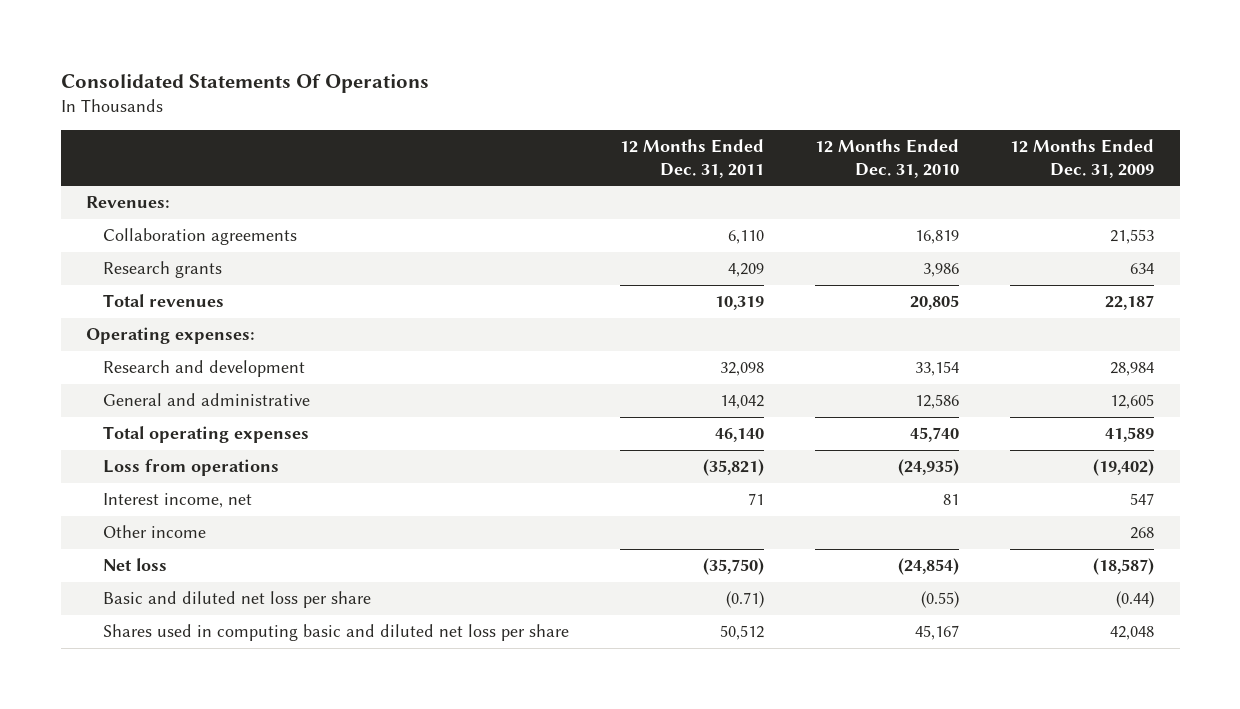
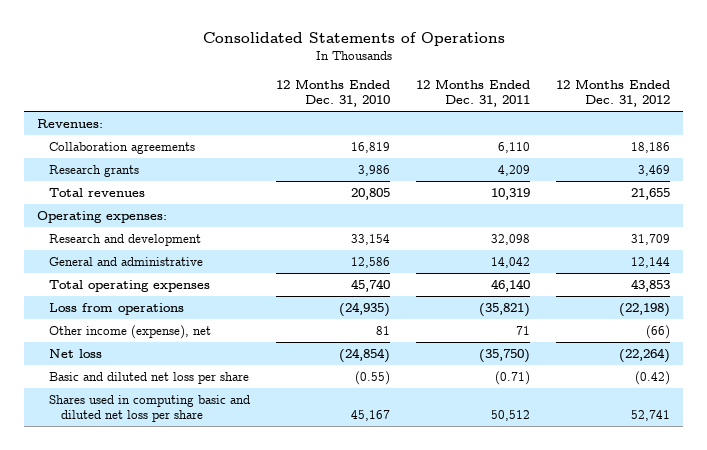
[60,74,429,94] Consolidated Statements Of Operations -> [202,32,505,47] Consolidated Statements of Operations
[1010,139,1155,178] 12 Months Ended Dec. 31, 2009 -> none
none -> [556,78,671,107] 12 Months Ended Dec. 31, 2012
[103,525,207,539] Other income -> none
[103,493,253,509] Interest income, net -> [49,325,212,340] Other income (expense), net

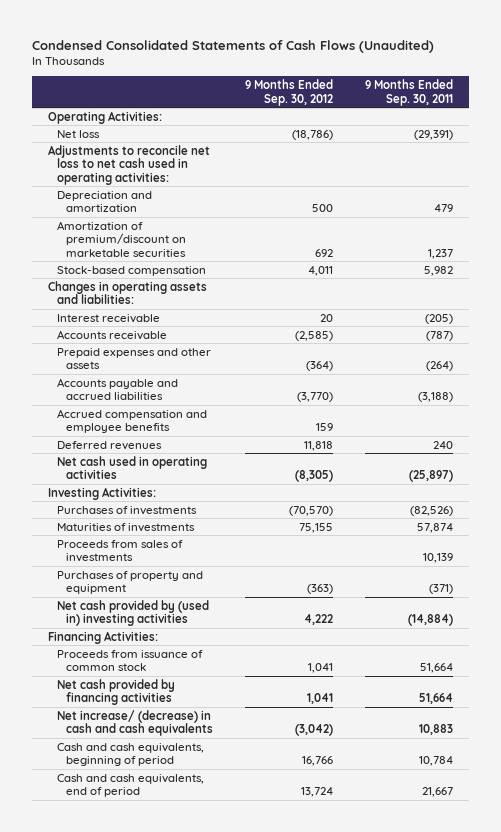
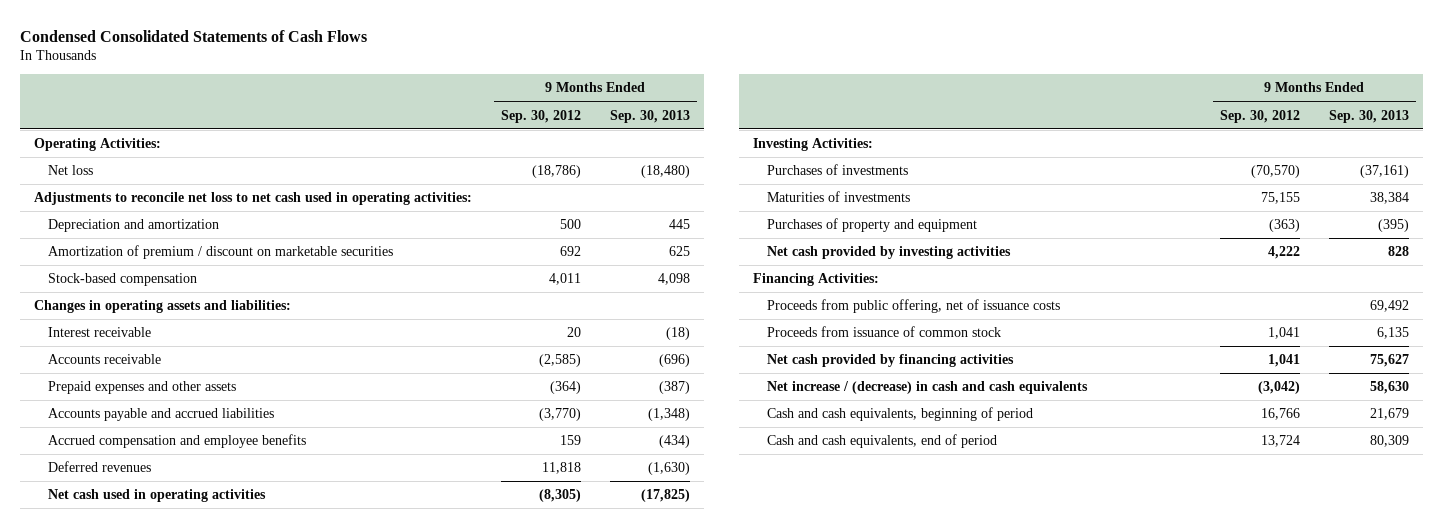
[32,39,435,53] Condensed Consolidated Statements of Cash Flows (Unaudited) -> [19,29,367,42] Condensed Consolidated Statements of Cash Flows
[365,79,454,106] 9 Months Ended Sep. 30, 2011 -> none
none -> [609,109,690,123] Sep. 30, 2013
[56,220,186,257] Amortization of premium/discount on marketable securities -> [47,245,393,260] Amortization of premium / discount on marketable securities
[56,539,183,563] Proceeds from sales of investments -> none
[56,599,209,627] Net cash provided by (used in) investing activities -> [766,246,1011,260] Net cash provided by investing activities
none -> [766,299,1060,314] Proceeds from public offering, net of issuance costs
[56,709,213,737] Net increase/ (decrease) in cash and cash equivalents -> [766,381,1088,395] Net increase / (decrease) in cash and cash equivalents

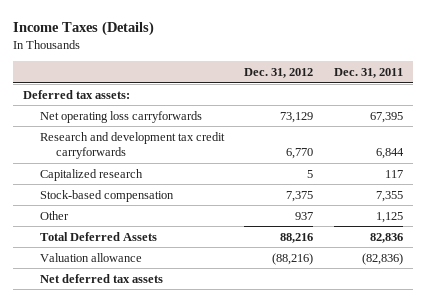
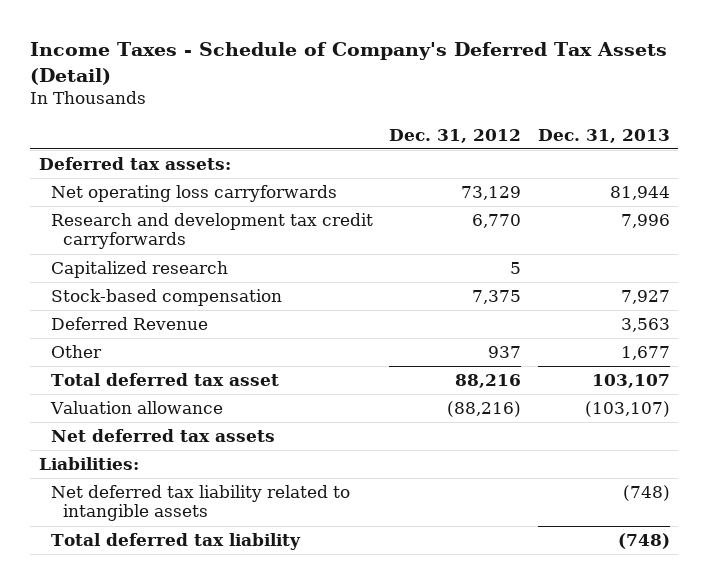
[12,21,154,37] Income Taxes (Details) -> [30,41,668,85] Income Taxes - Schedule of Company's Deferred Tax Assets (Detail)
[333,67,403,78] Dec. 31, 2011 -> none
none -> [537,128,670,143] Dec. 31, 2013
none -> [50,317,208,331] Deferred Revenue
[39,231,157,241] Total Deferred Assets -> [50,373,279,387] Total deferred tax asset
none -> [38,457,139,471] Liabilities:
none -> [50,485,350,522] Net deferred tax liability related to intangible assets
none -> [50,533,301,551] Total deferred tax liability

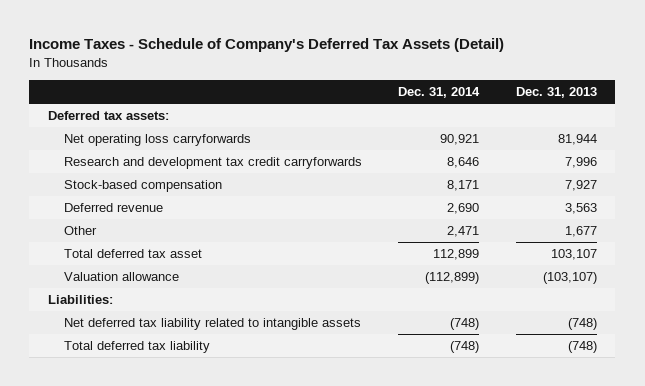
[389,128,522,143] Dec. 31, 2012 -> none
none -> [398,87,481,99] Dec. 31, 2014
[50,261,228,279] Capitalized research -> none
[50,317,208,331] Deferred Revenue -> [63,203,163,213] Deferred revenue
[50,429,275,443] Net deferred tax assets -> none

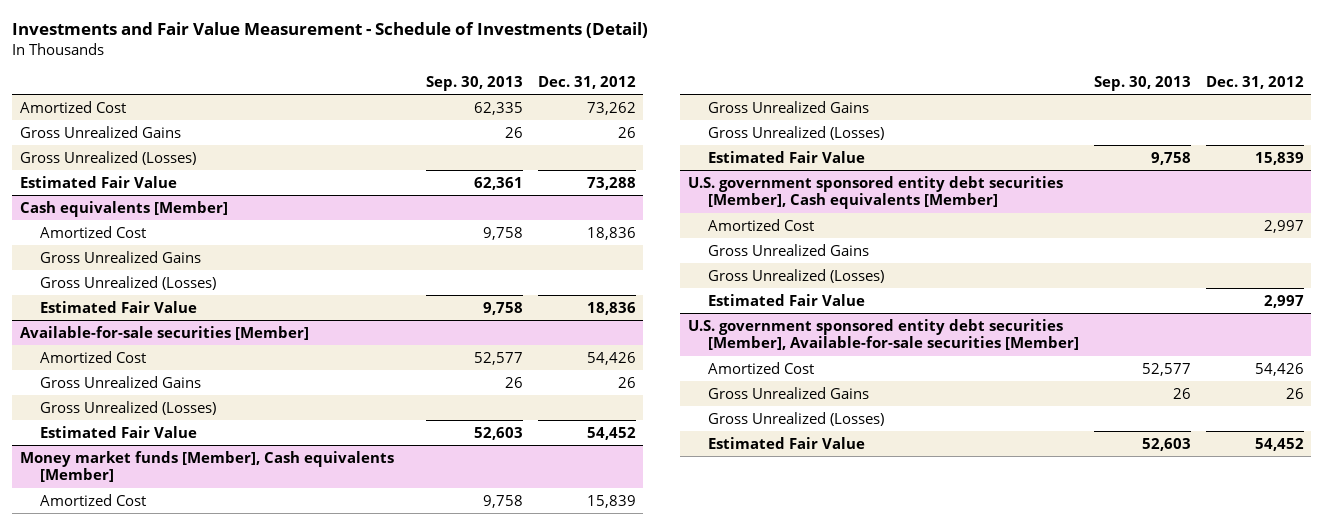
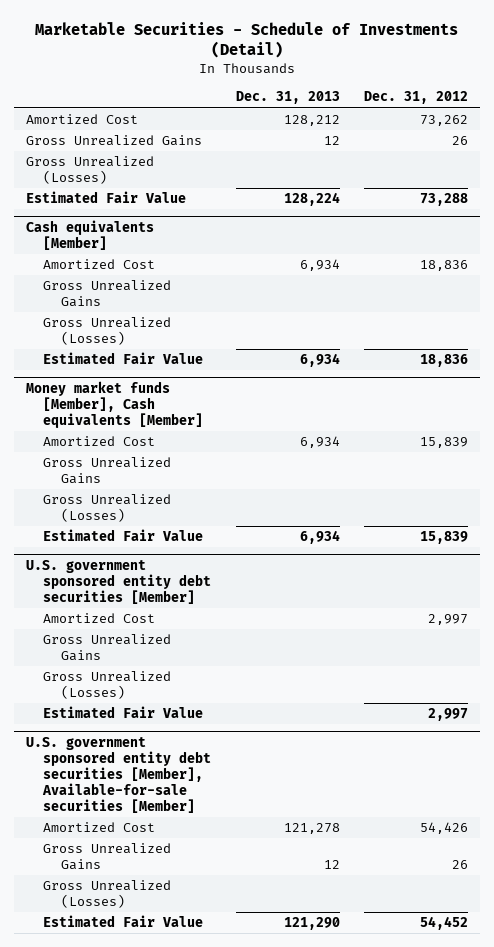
[12,21,649,38] Investments and Fair Value Measurement - Schedule of Investments (Detail) -> [34,21,458,59] Marketable Securities - Schedule of Investments (Detail)
[425,75,523,91] Sep. 30, 2013 -> none
none -> [235,91,340,105] Dec. 31, 2013
[19,325,309,340] Available-for-sale securities [Member] -> none
[39,350,146,363] Amortized Cost -> none
[39,375,201,388] Gross Unrealized Gains -> none
[39,400,216,415] Gross Unrealized (Losses) -> none
[39,425,197,438] Estimated Fair Value -> none
[687,175,1063,210] U.S. government sponsored entity debt securities [Member], Cash equivalents [Member] -> [26,560,212,605] U.S. government sponsored entity debt securities [Member]

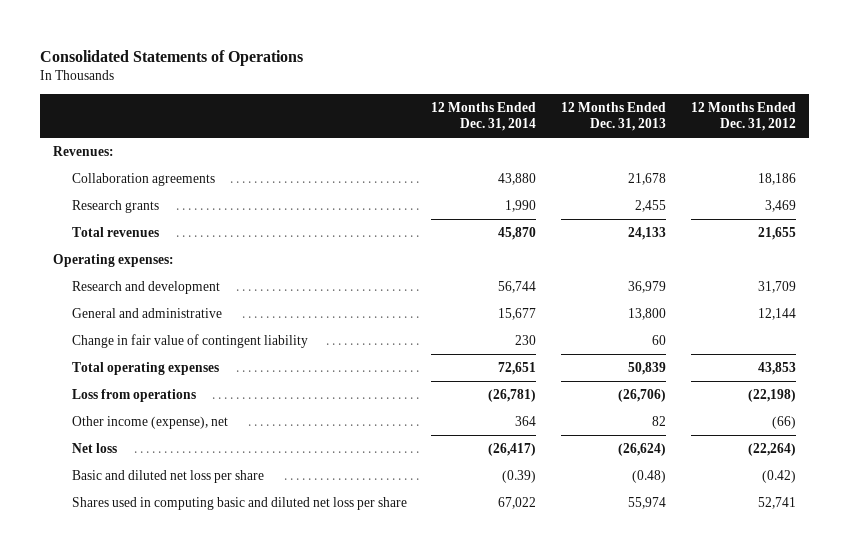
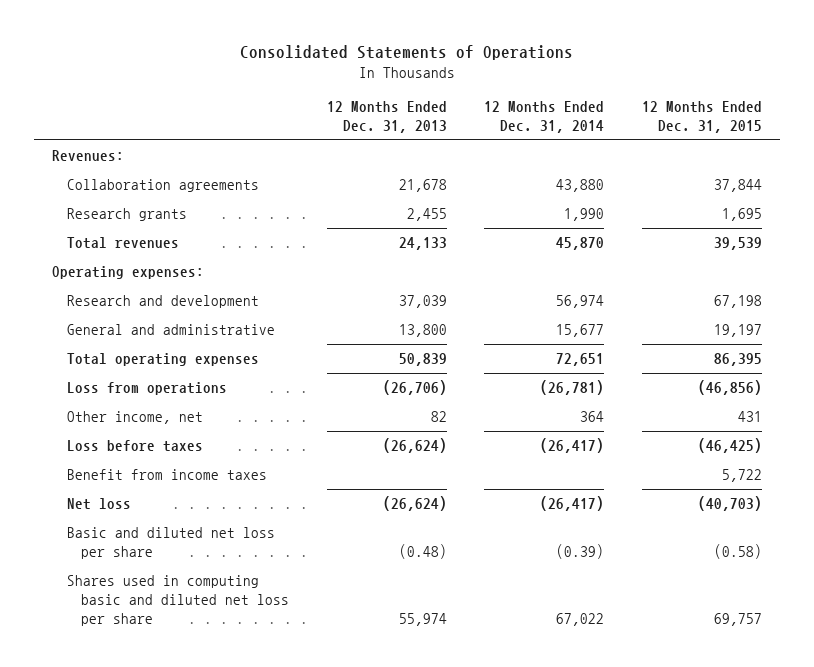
[691,101,797,132] 12 Months Ended Dec. 31, 2012 -> none
none -> [641,101,762,134] 12 Months Ended Dec. 31, 2015
[498,281,537,294] 56,744 -> [556,295,605,309] 56,974
[628,281,667,294] 36,979 -> [398,295,447,309] 37,039
[71,334,308,349] Change in fair value of contingent liability -> none
[71,416,228,430] Other income (expense), net -> [66,411,203,425] Other income, net
none -> [66,440,203,453] Loss before taxes
none -> [66,469,267,481] Benefit from income taxes

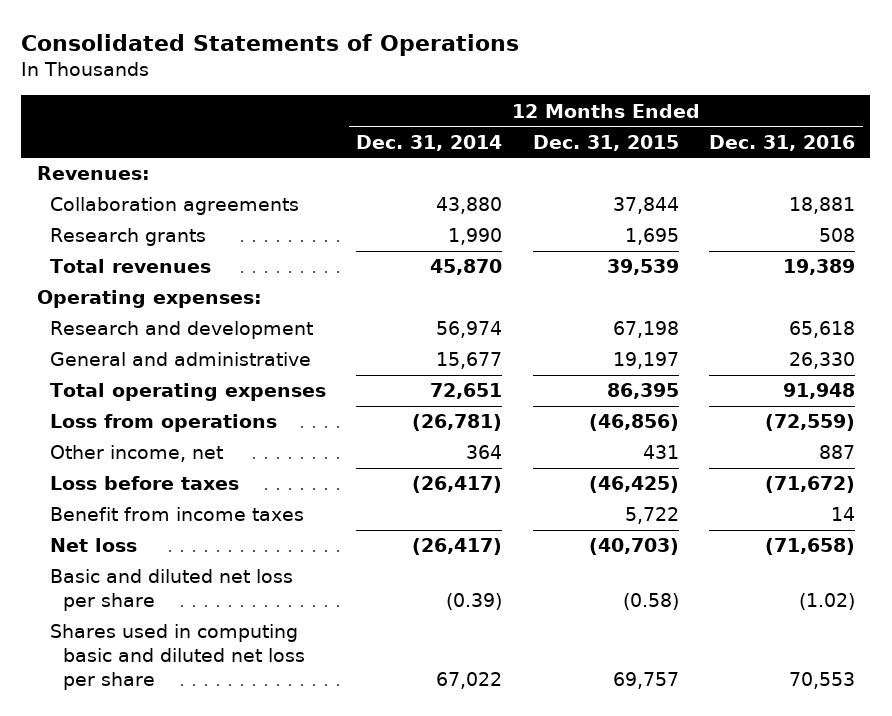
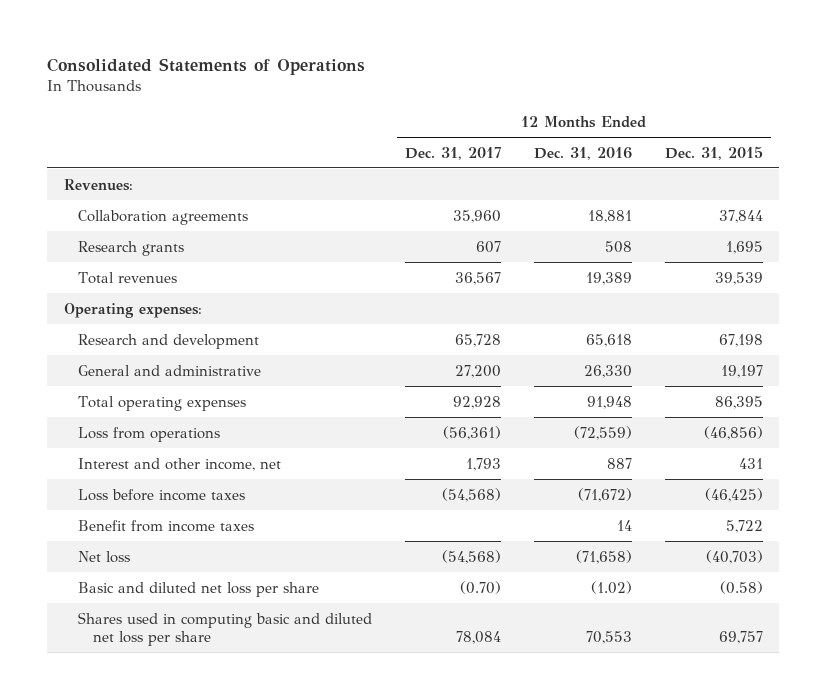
[356,134,503,151] Dec. 31, 2014 -> none
none -> [405,146,502,160] Dec. 31, 2017
[50,445,224,463] Other income, net -> [78,457,282,471] Interest and other income, net
[50,476,240,491] Loss before taxes -> [78,488,246,501] Loss before income taxes

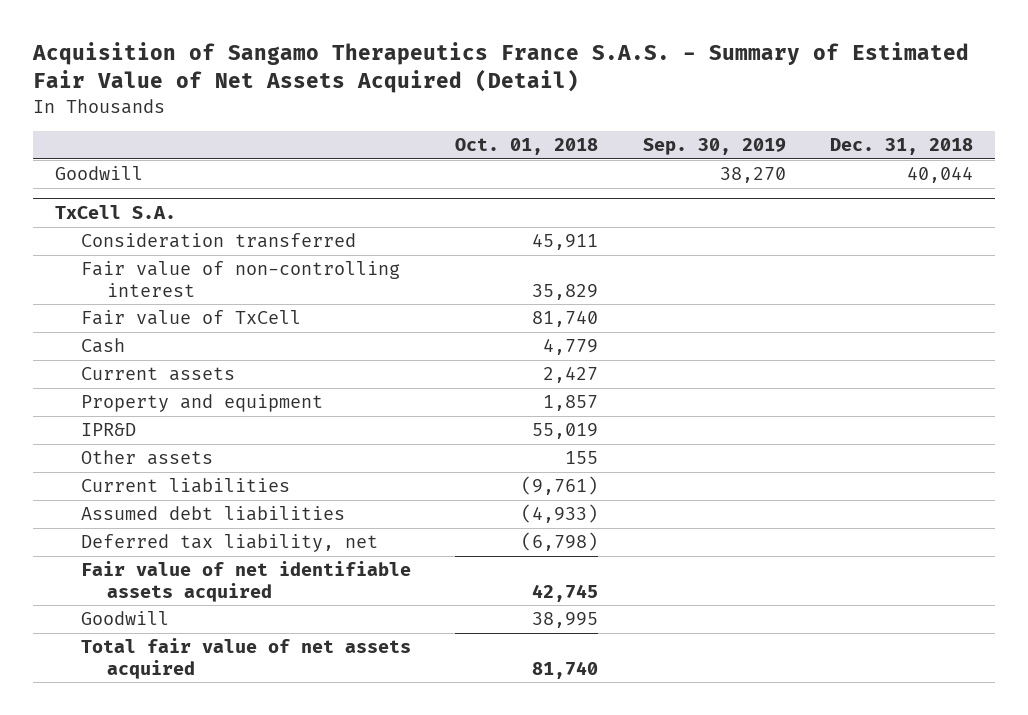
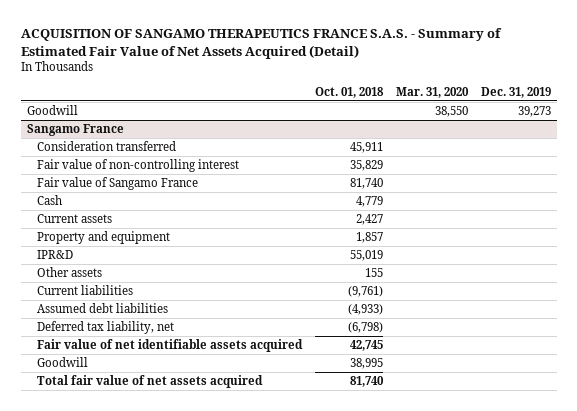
[31,42,969,94] Acquisition of Sangamo Therapeutics France S.A.S. - Summary of Estimated Fair Value of Net Assets Acquired (Detail) -> [20,28,502,59] ACQUISITION OF SANGAMO THERAPEUTICS FRANCE S.A.S. - Summary of Estimated Fair Value of Net Assets Acquired (Detail)
[642,137,786,155] Sep. 30, 2019 -> none
[830,137,974,155] Dec. 31, 2018 -> none
none -> [395,86,469,98] Mar. 31, 2020
none -> [480,86,551,98] Dec. 31, 2019
[54,204,176,219] TxCell S.A. -> none
none -> [26,124,124,137] Sangamo France
[80,310,301,326] Fair value of TxCell -> [37,177,199,191] Fair value of Sangamo France

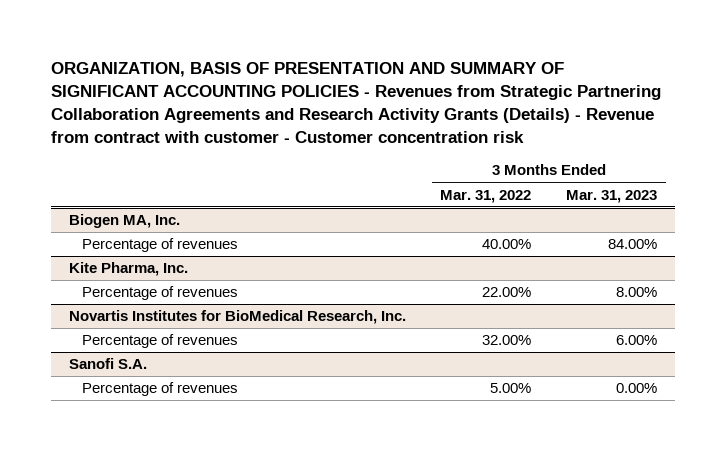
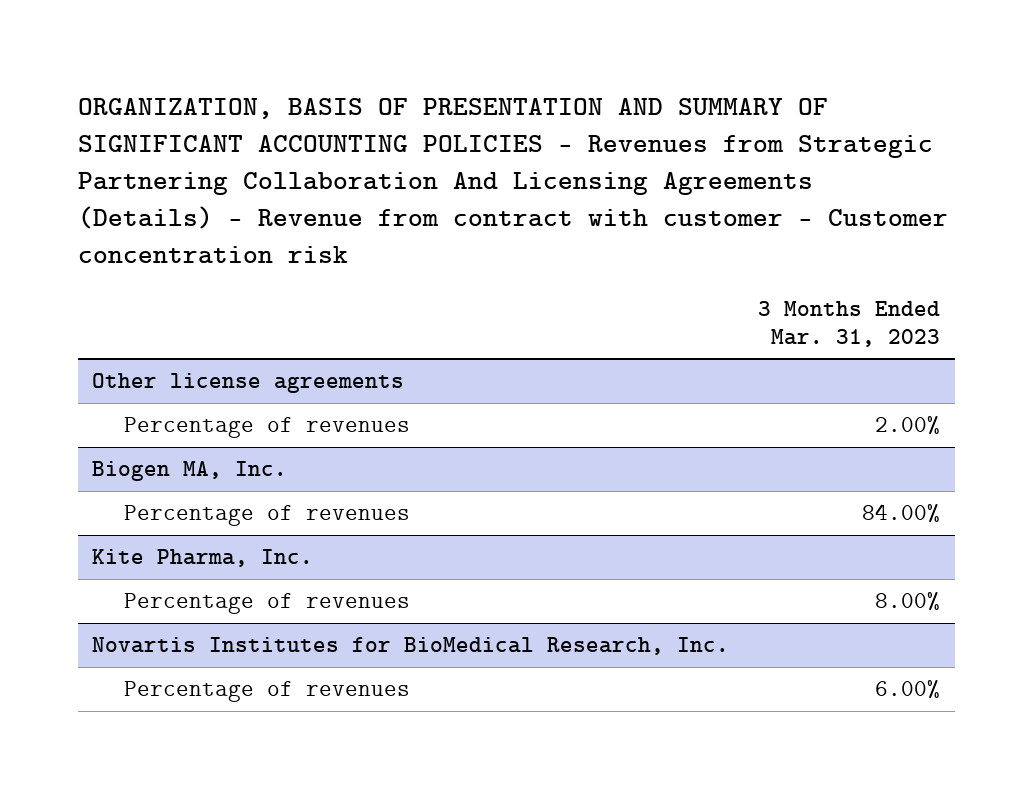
[51,62,662,144] ORGANIZATION, BASIS OF PRESENTATION AND SUMMARY OF SIGNIFICANT ACCOUNTING POLICIES - Revenues from Strategic Partnering Collaboration Agreements and Research Activity Grants (Details) - Revenue from contract with customer - Customer concentration risk -> [77,97,948,264] ORGANIZATION, BASIS OF PRESENTATION AND SUMMARY OF SIGNIFICANT ACCOUNTING POLICIES - Revenues from Strategic Partnering Collaboration And Licensing Agreements (Details) - Revenue from contract with customer - Customer concentration risk
[440,189,532,203] Mar. 31, 2022 -> none
none -> [92,373,405,394] Other license agreements
none -> [124,417,411,439] Percentage of revenues
[68,358,147,370] Sanofi S.A. -> none
[82,382,239,397] Percentage of revenues -> none

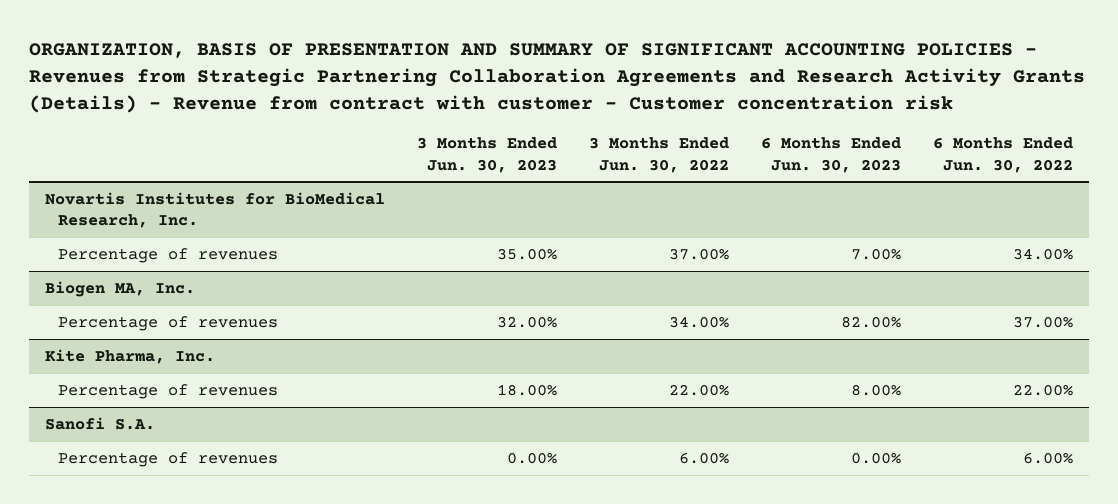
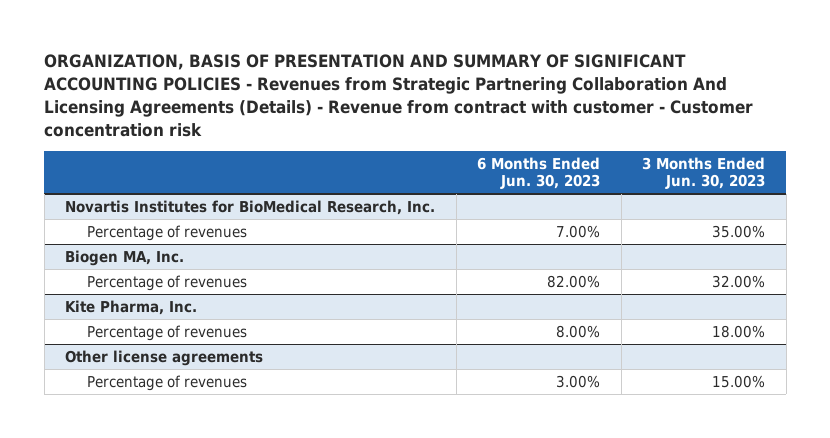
[28,43,1085,114] ORGANIZATION, BASIS OF PRESENTATION AND SUMMARY OF SIGNIFICANT ACCOUNTING POLICIES - Revenues from Strategic Partnering Collaboration Agreements and Research Activity Grants (Details) - Revenue from contract with customer - Customer concentration risk -> [44,54,754,138] ORGANIZATION, BASIS OF PRESENTATION AND SUMMARY OF SIGNIFICANT ACCOUNTING POLICIES - Revenues from Strategic Partnering Collaboration And Licensing Agreements (Details) - Revenue from contract with customer - Customer concentration risk
[588,137,729,173] 3 Months Ended Jun. 30, 2022 -> none
[933,137,1074,173] 6 Months Ended Jun. 30, 2022 -> none
[44,416,155,430] Sanofi S.A. -> none
none -> [65,349,264,366] Other license agreements
[506,451,557,464] 0.00% -> [712,374,766,388] 15.00%
[851,451,902,464] 0.00% -> [556,374,601,388] 3.00%

